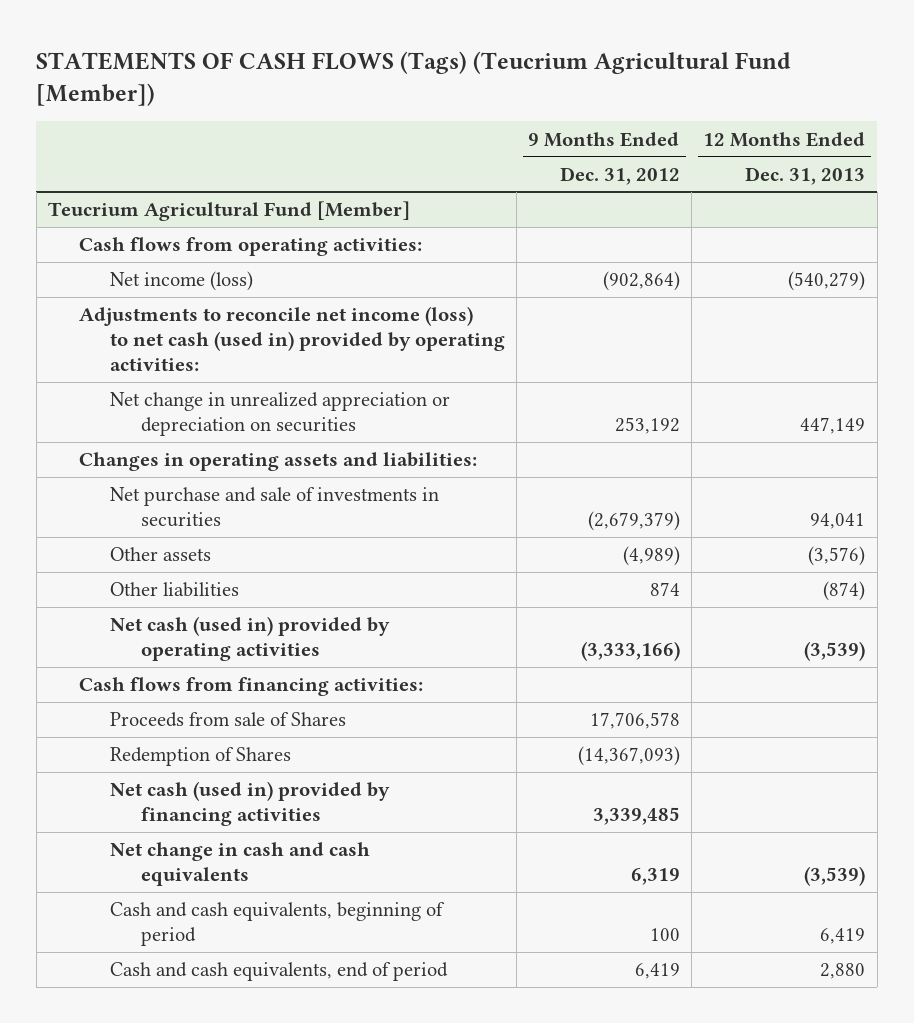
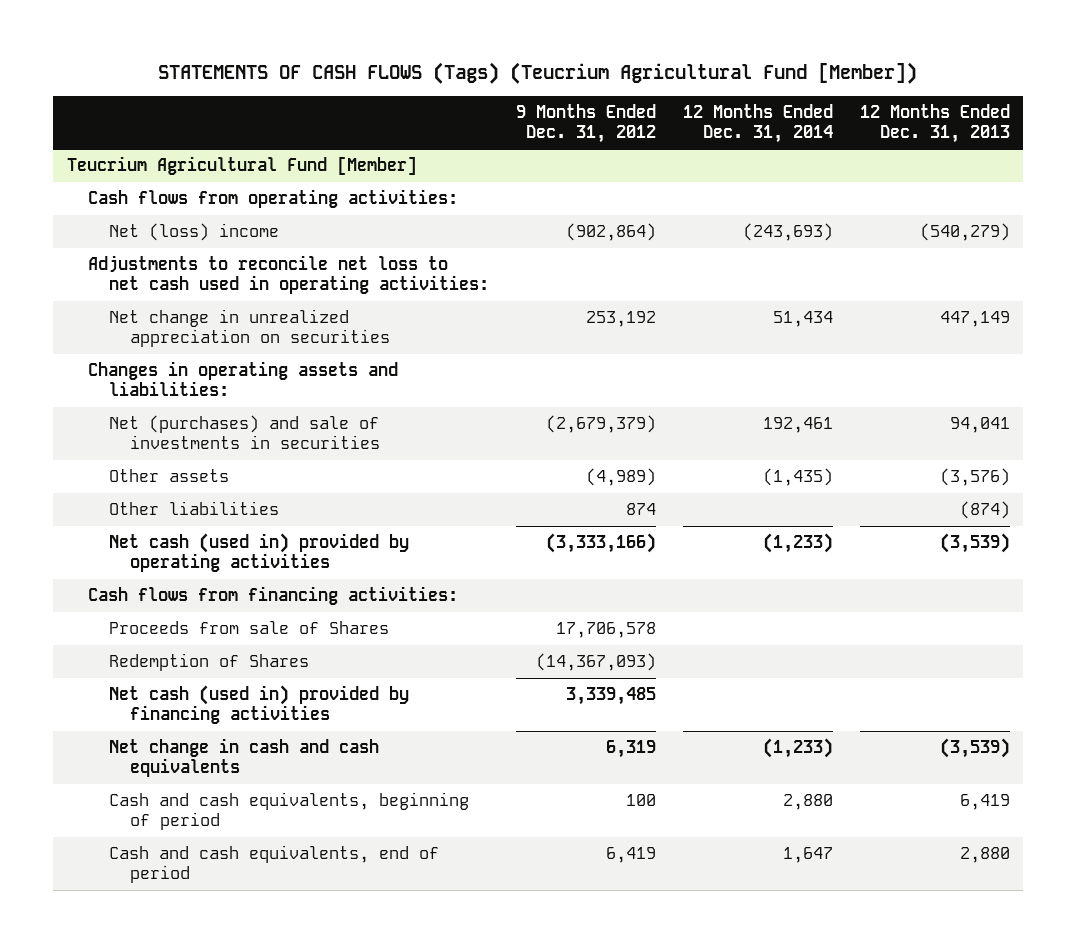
none -> [682,103,833,143] 12 Months Ended Dec. 31, 2014
[110,271,254,292] Net income (loss) -> [108,223,279,242] Net (loss) income
[79,306,506,371] Adjustments to reconcile net income (loss) to net cash (used in) provided by operating activities: -> [87,255,489,295] Adjustments to reconcile net loss to net cash used in operating activities:
[110,392,451,437] Net change in unrealized appreciation or depreciation on securities -> [108,309,390,348] Net change in unrealized appreciation on securities
[110,487,440,528] Net purchase and sale of investments in securities -> [108,415,380,450] Net (purchases) and sale of investments in securities

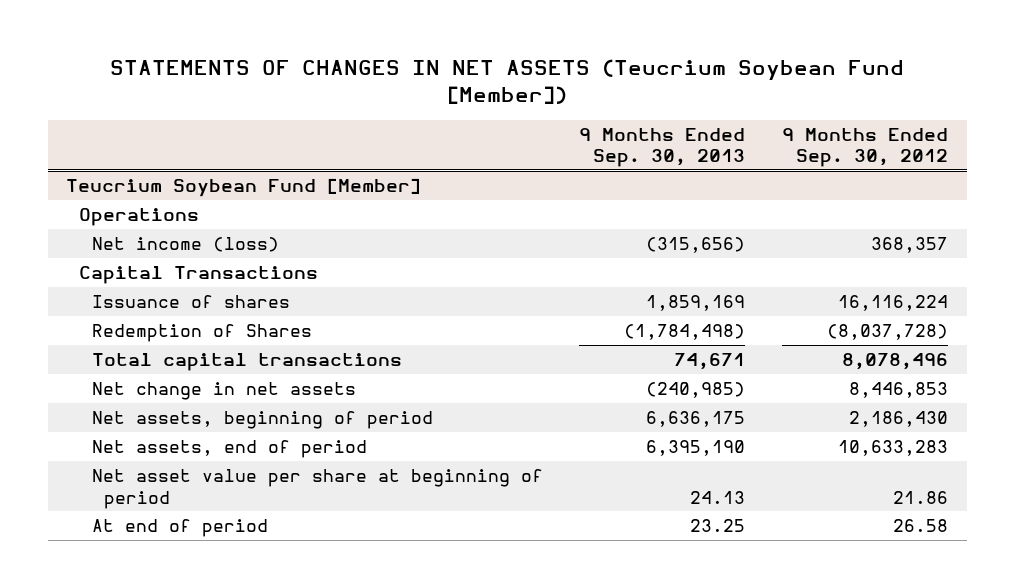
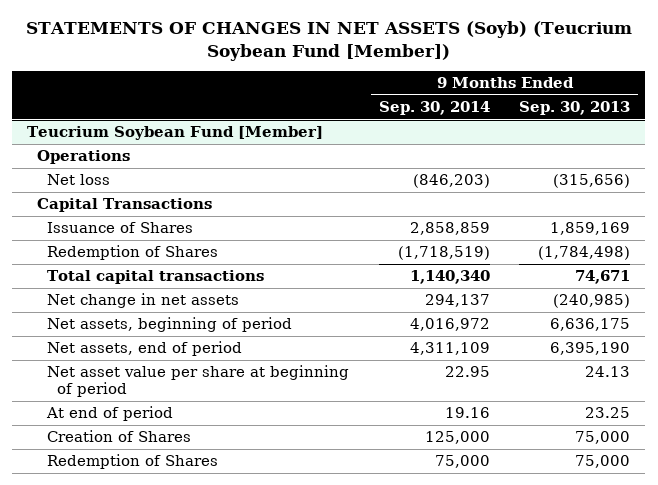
[110,58,905,105] STATEMENTS OF CHANGES IN NET ASSETS (Teucrium Soybean Fund [Member]) -> [25,21,632,61] STATEMENTS OF CHANGES IN NET ASSETS (Soyb) (Teucrium Soybean Fund [Member])
[782,127,949,168] 9 Months Ended Sep. 30, 2012 -> none
none -> [378,101,490,116] Sep. 30, 2014
[91,236,279,252] Net income (loss) -> [47,174,111,186] Net loss
[91,294,290,308] Issuance of shares -> [47,222,194,234] Issuance of Shares
none -> [47,430,192,443] Creation of Shares
none -> [47,454,219,470] Redemption of Shares

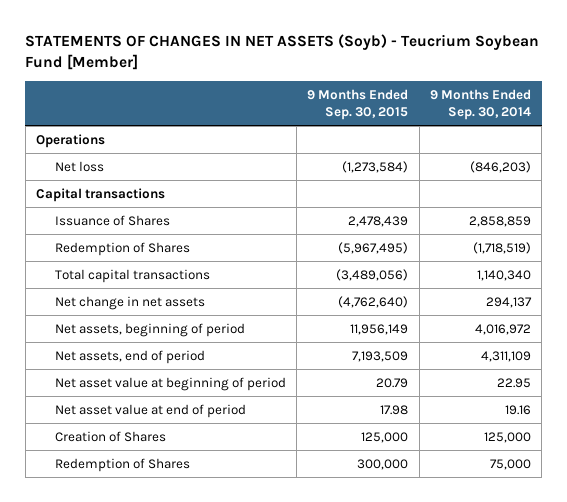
[25,21,632,61] STATEMENTS OF CHANGES IN NET ASSETS (Soyb) (Teucrium Soybean Fund [Member]) -> [25,34,540,71] STATEMENTS OF CHANGES IN NET ASSETS (Soyb) - Teucrium Soybean Fund [Member]
[519,101,631,116] Sep. 30, 2013 -> none
none -> [307,88,409,120] 9 Months Ended Sep. 30, 2015
[27,126,324,141] Teucrium Soybean Fund [Member] -> none
[37,198,213,213] Capital Transactions -> [36,187,166,202] Capital transactions
[47,365,350,398] Net asset value per share at beginning of period -> [54,376,286,391] Net asset value at beginning of period
[46,406,174,422] At end of period -> [54,403,246,418] Net asset value at end of period

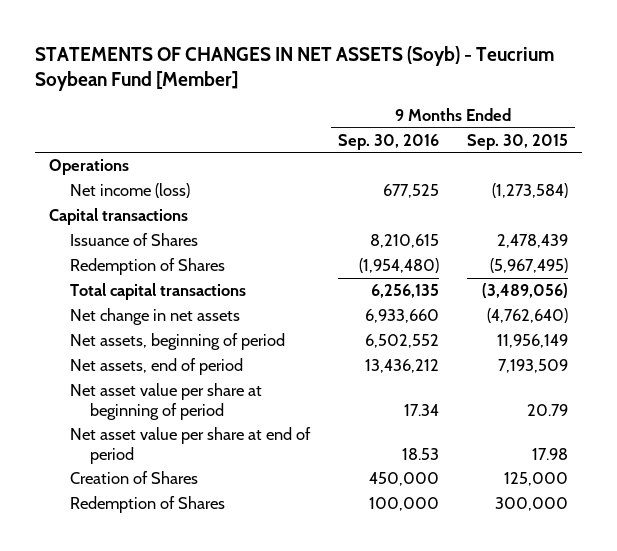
[429,88,531,120] 9 Months Ended Sep. 30, 2014 -> none
none -> [337,133,439,150] Sep. 30, 2016
[54,160,104,172] Net loss -> [69,183,190,199] Net income (loss)
[54,376,286,391] Net asset value at beginning of period -> [69,383,262,420] Net asset value per share at beginning of period
[54,403,246,418] Net asset value at end of period -> [69,427,311,464] Net asset value per share at end of period

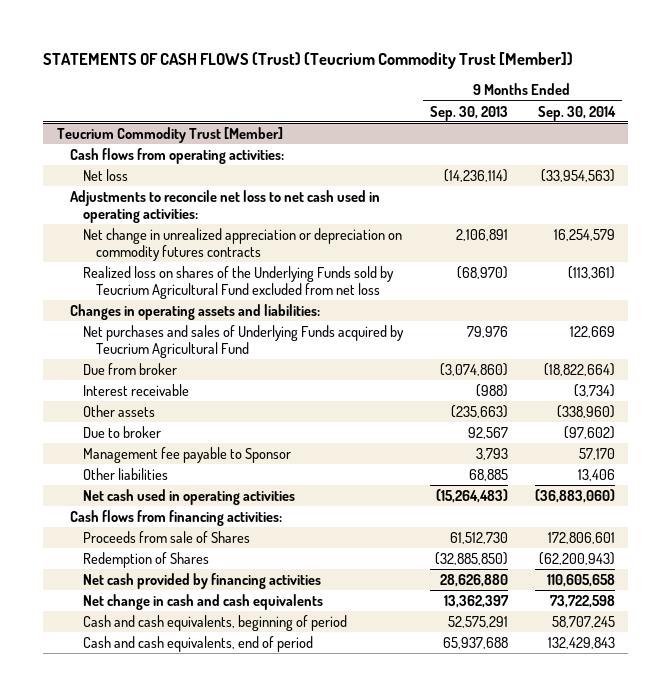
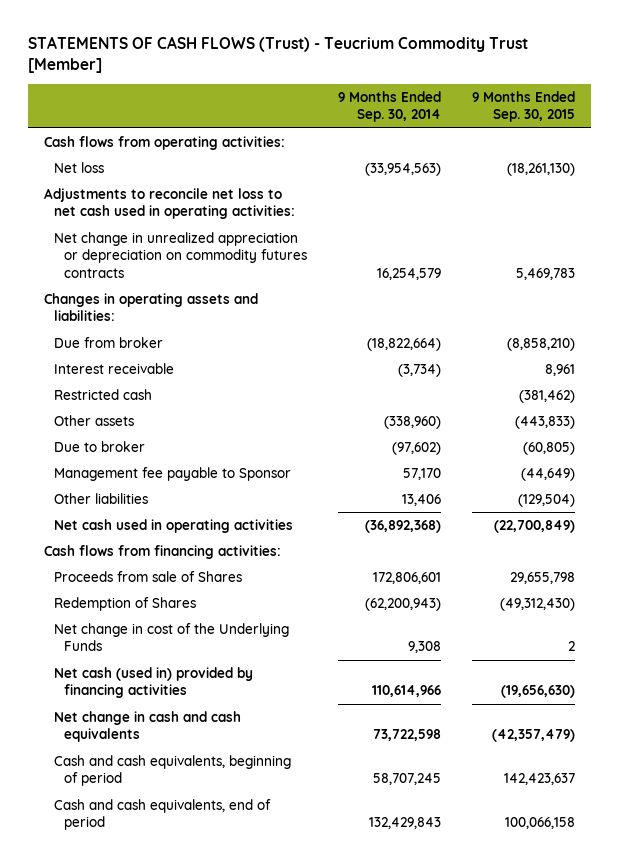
[43,52,574,70] STATEMENTS OF CASH FLOWS (Trust) (Teucrium Commodity Trust [Member]) -> [28,36,529,74] STATEMENTS OF CASH FLOWS (Trust) - Teucrium Commodity Trust [Member]
[429,105,508,121] Sep. 30, 2013 -> none
none -> [472,90,576,123] 9 Months Ended Sep. 30, 2015
[56,126,283,143] Teucrium Commodity Trust [Member] -> none
[83,265,395,299] Realized loss on shares of the Underlying Funds sold by Teucrium Agricultural Fund excluded from net loss -> none
[83,324,405,358] Net purchases and sales of Underlying Funds acquired by Teucrium Agricultural Fund -> none
none -> [53,388,152,400] Restricted cash
[534,488,615,503] (36,883,060) -> [364,519,441,533] (36,892,368)
none -> [53,622,289,652] Net change in cost of the Underlying Funds
[83,572,322,589] Net cash provided by financing activities -> [53,666,253,699] Net cash (used in) provided by financing activities
[546,573,615,587] 110,605,658 -> [371,685,441,698] 110,614,966

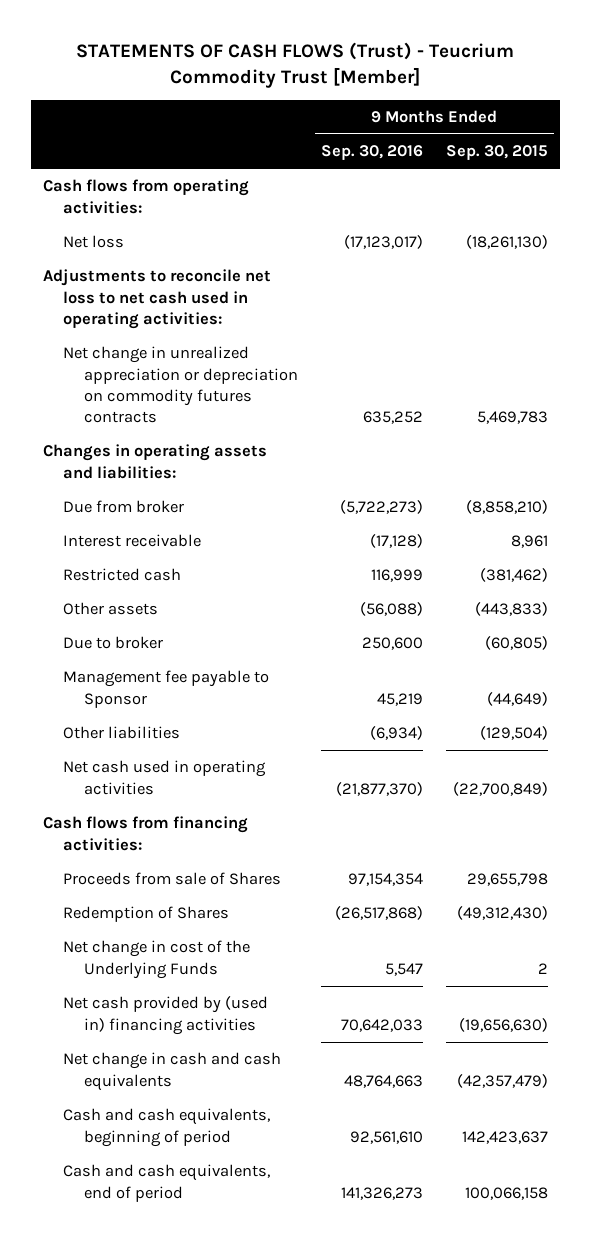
[337,90,441,123] 9 Months Ended Sep. 30, 2014 -> none
none -> [320,145,423,161] Sep. 30, 2016
[53,666,253,699] Net cash (used in) provided by financing activities -> [63,996,269,1035] Net cash provided by (used in) financing activities

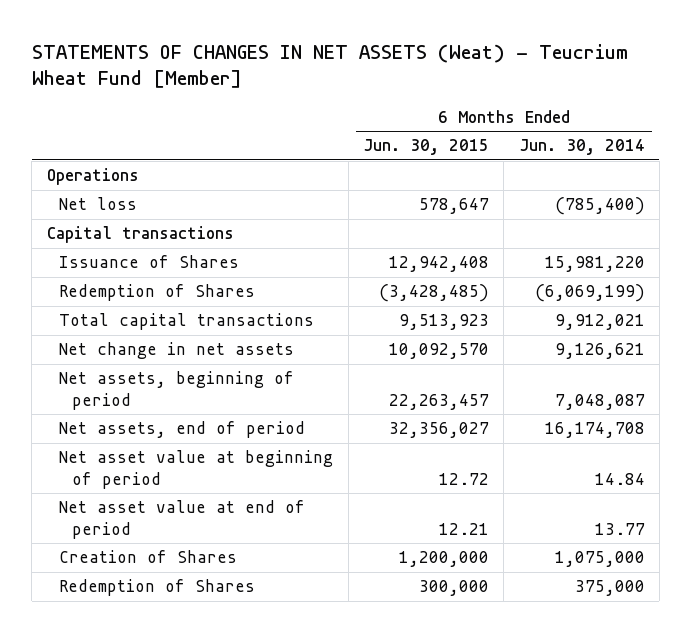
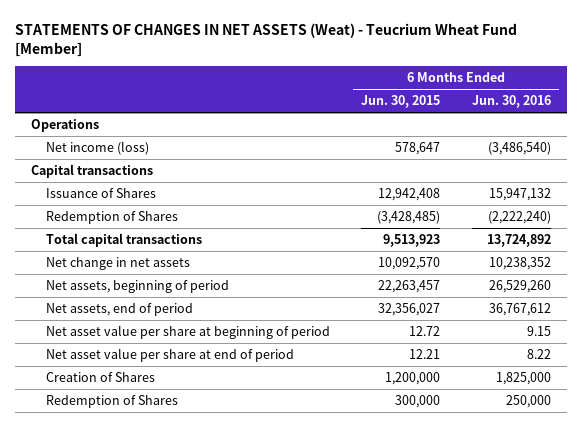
[518,139,645,156] Jun. 30, 2014 -> none
none -> [471,95,551,109] Jun. 30, 2016
[59,197,138,211] Net loss -> [45,141,149,156] Net income (loss)
[59,450,334,489] Net asset value at beginning of period -> [45,325,330,340] Net asset value per share at beginning of period
[59,500,306,539] Net asset value at end of period -> [45,348,294,363] Net asset value per share at end of period

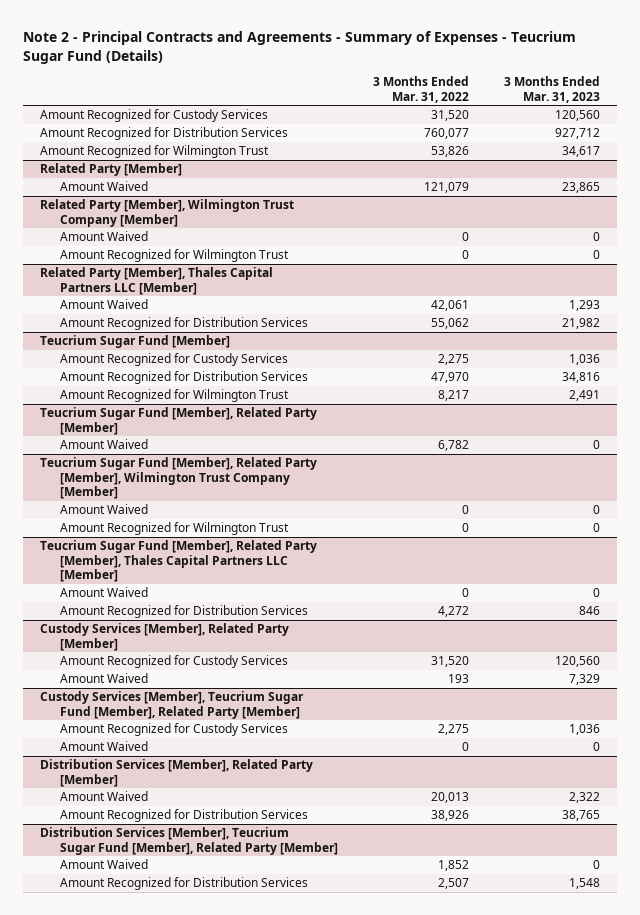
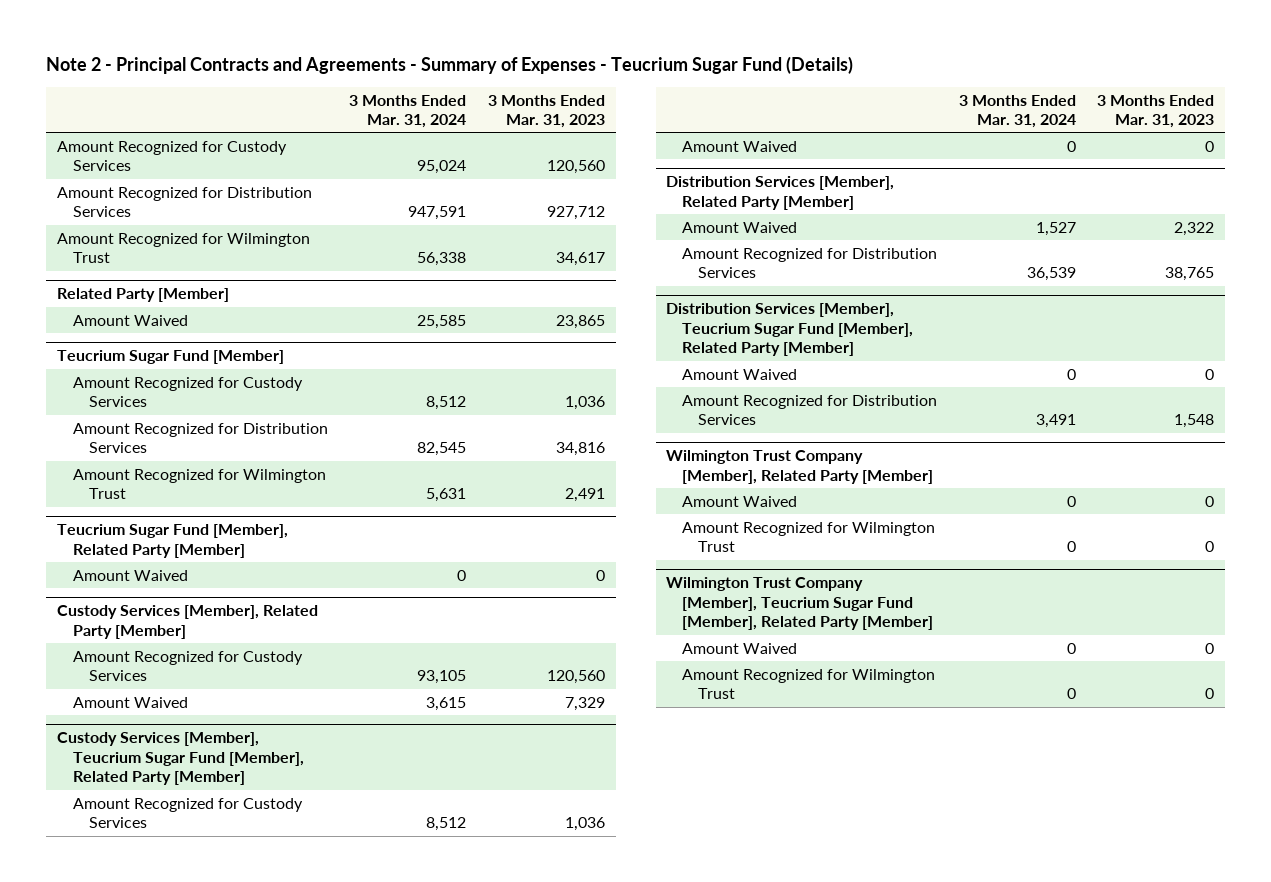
[372,76,469,103] 3 Months Ended Mar. 31, 2022 -> none
none -> [349,94,467,128] 3 Months Ended Mar. 31, 2024
[40,199,295,227] Related Party [Member], Wilmington Trust Company [Member] -> none
[59,231,148,242] Amount Waived -> none
[59,249,289,263] Amount Recognized for Wilmington Trust -> none
[40,267,274,295] Related Party [Member], Thales Capital Partners LLC [Member] -> none
[59,299,148,310] Amount Waived -> none
[59,317,308,331] Amount Recognized for Distribution Services -> none
[40,457,318,500] Teucrium Sugar Fund [Member], Related Party [Member], Wilmington Trust Company [Member] -> none
[59,504,148,515] Amount Waived -> none
[59,522,289,536] Amount Recognized for Wilmington Trust -> none
[40,540,318,583] Teucrium Sugar Fund [Member], Related Party [Member], Thales Capital Partners LLC [Member] -> none
[59,587,148,598] Amount Waived -> none
[59,605,308,619] Amount Recognized for Distribution Services -> none
none -> [666,450,934,484] Wilmington Trust Company [Member], Related Party [Member]
none -> [682,495,798,507] Amount Waived
none -> [682,521,936,553] Amount Recognized for Wilmington Trust
none -> [666,577,934,631] Wilmington Trust Company [Member], Teucrium Sugar Fund [Member], Related Party [Member]
none -> [682,642,798,654] Amount Waived
none -> [682,668,936,700] Amount Recognized for Wilmington Trust

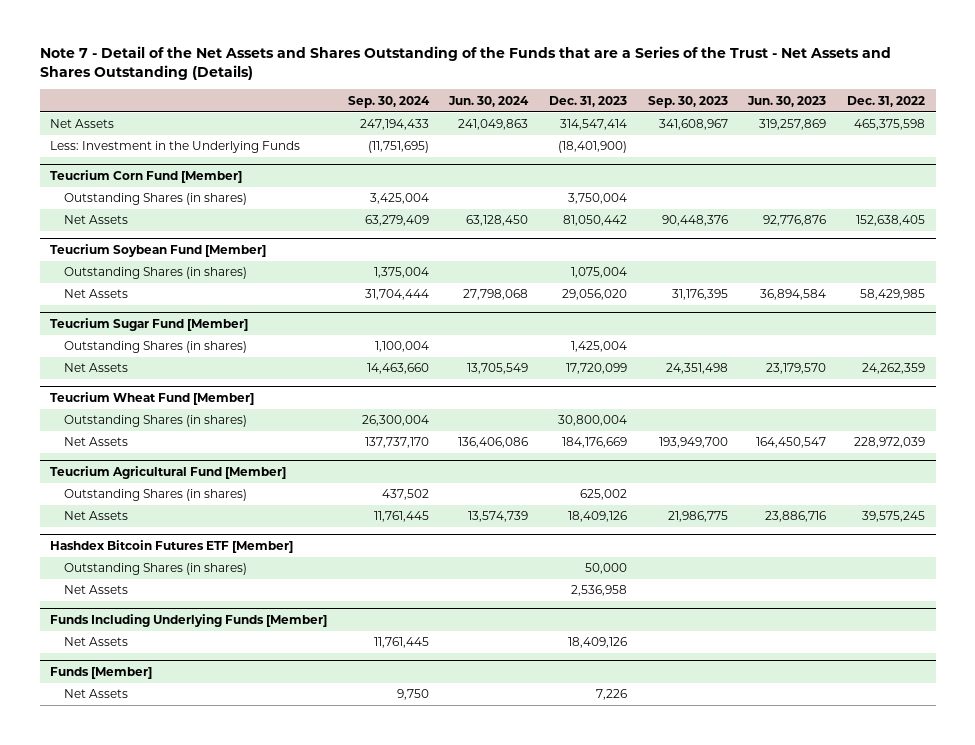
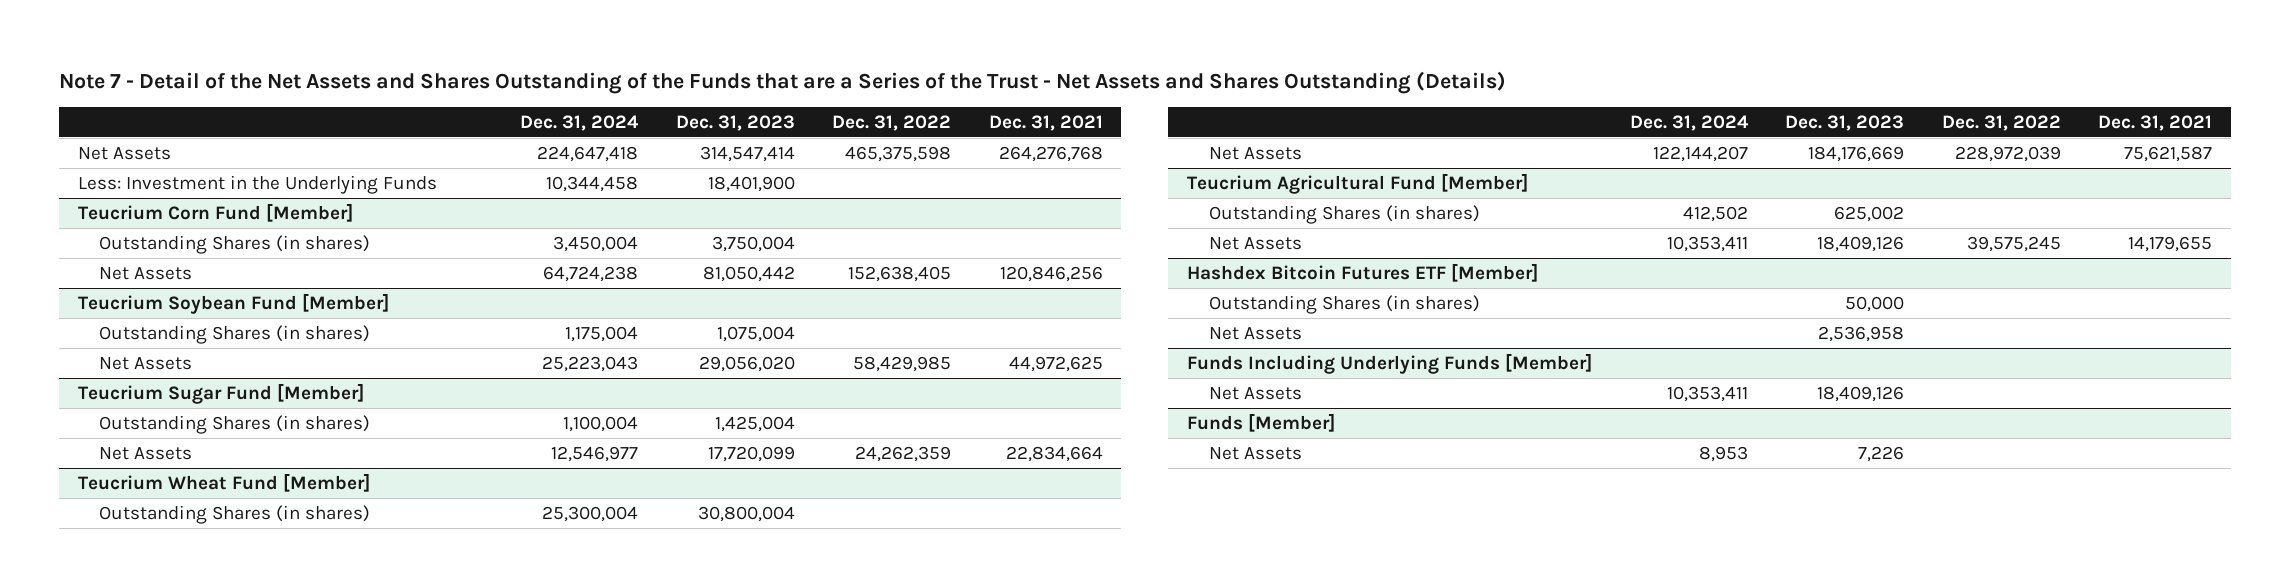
[347,95,430,108] Sep. 30, 2024 -> none
[448,95,530,107] Jun. 30, 2024 -> none
[647,95,728,108] Sep. 30, 2023 -> none
[747,95,827,107] Jun. 30, 2023 -> none
none -> [520,114,640,131] Dec. 31, 2024
none -> [988,114,1103,131] Dec. 31, 2021
[558,141,628,154] (18,401,900) -> [707,175,795,192] 18,401,900

